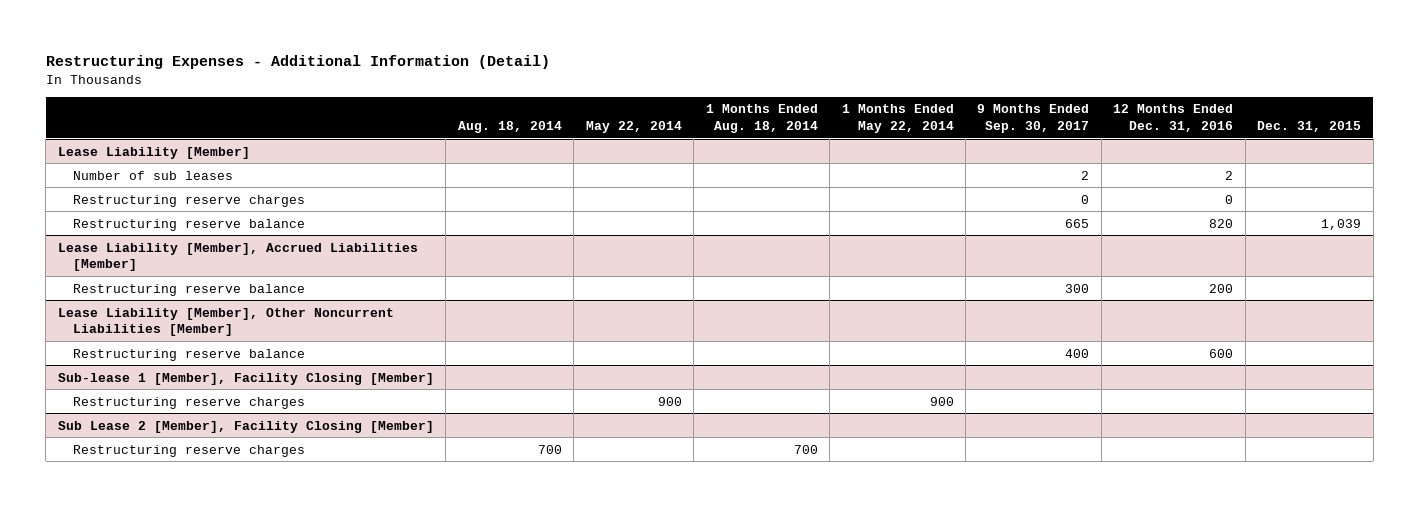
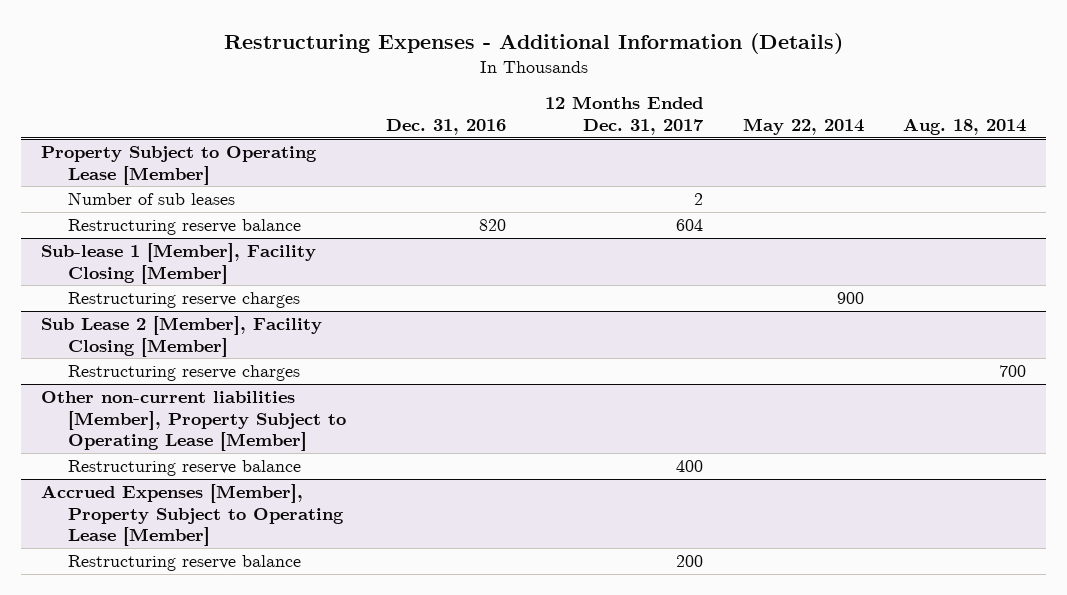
[45,55,550,70] Restructuring Expenses - Additional Information (Detail) -> [223,32,843,54] Restructuring Expenses - Additional Information (Details)
[705,104,818,133] 1 Months Ended Aug. 18, 2014 -> none
[841,104,954,133] 1 Months Ended May 22, 2014 -> none
[977,104,1090,133] 9 Months Ended Sep. 30, 2017 -> none
[1113,104,1234,132] 12 Months Ended Dec. 31, 2016 -> none
[1257,120,1362,132] Dec. 31, 2015 -> none
none -> [385,119,506,136] Dec. 31, 2016
none -> [545,96,705,136] 12 Months Ended Dec. 31, 2017
[57,146,250,159] Lease Liability [Member] -> [41,146,318,185] Property Subject to Operating Lease [Member]
[72,194,305,207] Restructuring reserve charges -> none
[57,242,418,271] Lease Liability [Member], Accrued Liabilities [Member] -> none
[72,283,305,296] Restructuring reserve balance -> none
[57,307,394,336] Lease Liability [Member], Other Noncurrent Liabilities [Member] -> none
[72,348,305,361] Restructuring reserve balance -> none
none -> [41,391,347,452] Other non-current liabilities [Member], Property Subject to Operating Lease [Member]
none -> [68,460,302,477] Restructuring reserve balance
none -> [41,484,345,547] Accrued Expenses [Member], Property Subject to Operating Lease [Member]
none -> [68,555,302,572] Restructuring reserve balance

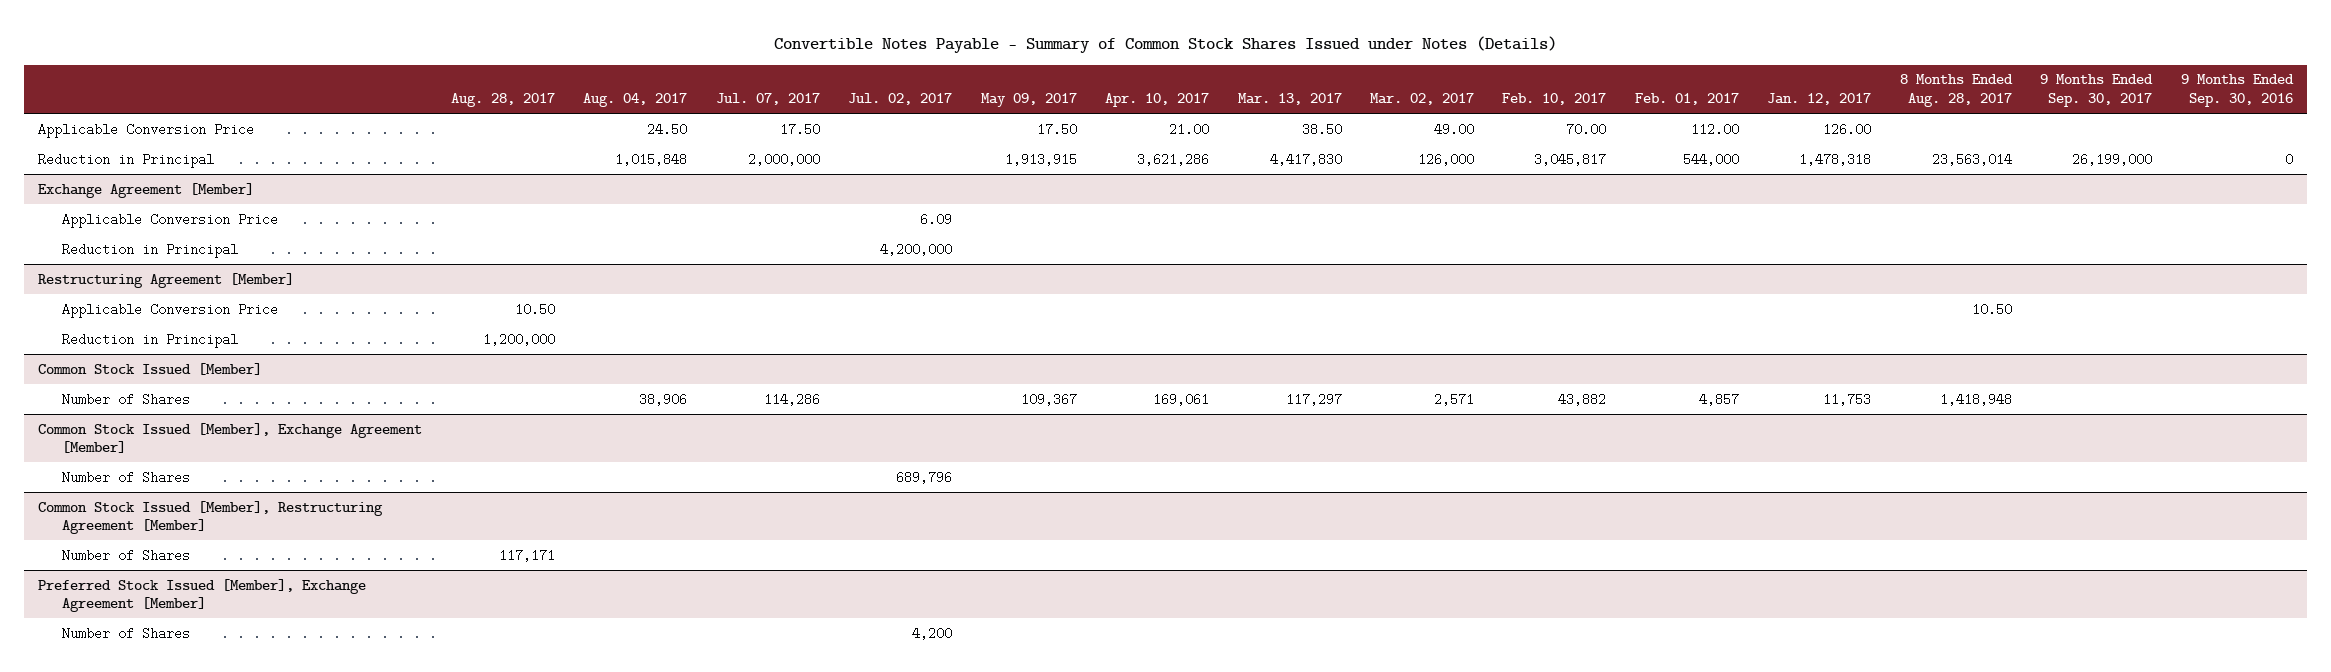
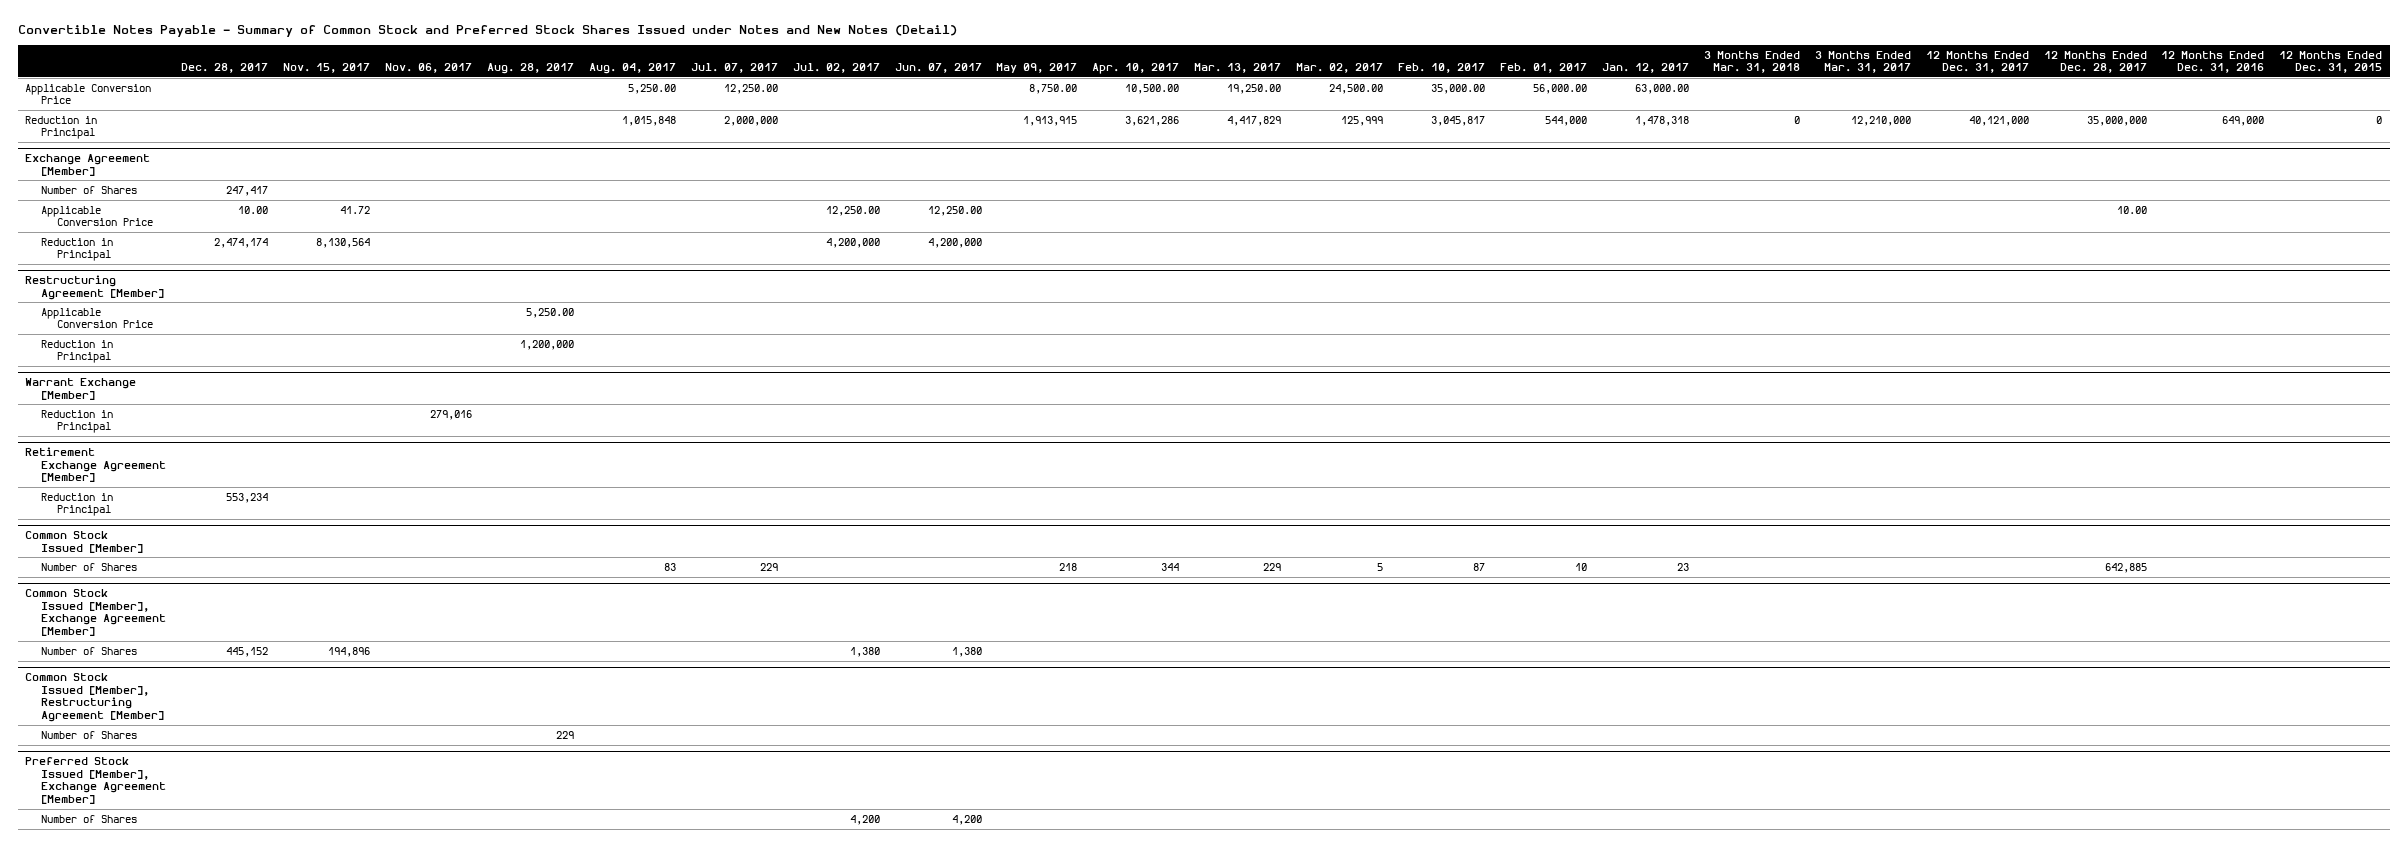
[773,35,1557,53] Convertible Notes Payable - Summary of Common Stock Shares Issued under Notes (Details) -> [17,25,957,38] Convertible Notes Payable - Summary of Common Stock and Preferred Stock Shares Issued under Notes and New Notes (Detail)
[1899,74,2013,107] 8 Months Ended Aug. 28, 2017 -> none
[2040,74,2154,107] 9 Months Ended Sep. 30, 2017 -> none
[2180,74,2294,107] 9 Months Ended Sep. 30, 2016 -> none
none -> [181,63,269,74] Dec. 28, 2017
none -> [283,63,371,74] Nov. 15, 2017
none -> [384,63,472,74] Nov. 06, 2017
none -> [894,63,982,74] Jun. 07, 2017
none -> [1703,50,1800,74] 3 Months Ended Mar. 31, 2018
none -> [1814,50,1911,74] 3 Months Ended Mar. 31, 2017
none -> [1925,50,2029,74] 12 Months Ended Dec. 31, 2017
none -> [2043,50,2147,74] 12 Months Ended Dec. 28, 2017
none -> [2161,50,2265,74] 12 Months Ended Dec. 31, 2016
none -> [2279,50,2383,74] 12 Months Ended Dec. 31, 2015
[647,122,688,136] 24.50 -> [627,83,676,94] 5,250.00
[779,122,820,136] 17.50 -> [723,83,778,94] 12,250.00
[1036,122,1077,136] 17.50 -> [1029,83,1078,94] 8,750.00
[1169,122,1210,136] 21.00 -> [1125,83,1180,94] 10,500.00
[1301,122,1342,136] 38.50 -> [1227,83,1282,94] 19,250.00
[1433,122,1474,136] 49.00 -> [1329,83,1384,94] 24,500.00
[1566,122,1607,136] 70.00 -> [1431,83,1486,94] 35,000.00
[1690,122,1739,136] 112.00 -> [1532,83,1587,94] 56,000.00
[1823,122,1872,136] 126.00 -> [1634,83,1689,94] 63,000.00
[1269,152,1342,166] 4,417,830 -> [1227,115,1282,126] 4,417,829
[1417,152,1474,166] 126,000 -> [1341,115,1384,126] 125,999
none -> [41,185,138,194] Number of Shares
[920,212,953,226] 6.09 -> [825,205,880,216] 12,250.00
[514,302,555,316] 10.50 -> [525,307,574,318] 5,250.00
none -> [25,378,137,400] Warrant Exchange [Member]
none -> [41,409,114,434] Reduction in Principal
none -> [25,447,167,483] Retirement Exchange Agreement [Member]
none -> [41,492,114,517] Reduction in Principal
[639,392,688,406] 38,906 -> [663,562,676,571] 83
[763,392,820,406] 114,286 -> [759,562,778,571] 229
[1020,392,1077,406] 109,367 -> [1059,562,1078,571] 218
[1153,392,1210,406] 169,061 -> [1161,562,1180,571] 344
[1285,392,1342,406] 117,297 -> [1263,562,1282,571] 229
[1433,392,1474,406] 2,571 -> [1377,562,1384,571] 5
[1558,392,1607,406] 43,882 -> [1473,562,1486,571] 87
[1698,392,1739,406] 4,857 -> [1574,562,1587,571] 10
[1823,392,1872,406] 11,753 -> [1676,562,1689,571] 23
[896,470,953,484] 689,796 -> [849,646,880,657] 1,380
[498,548,555,562] 117,171 -> [555,730,574,739] 229

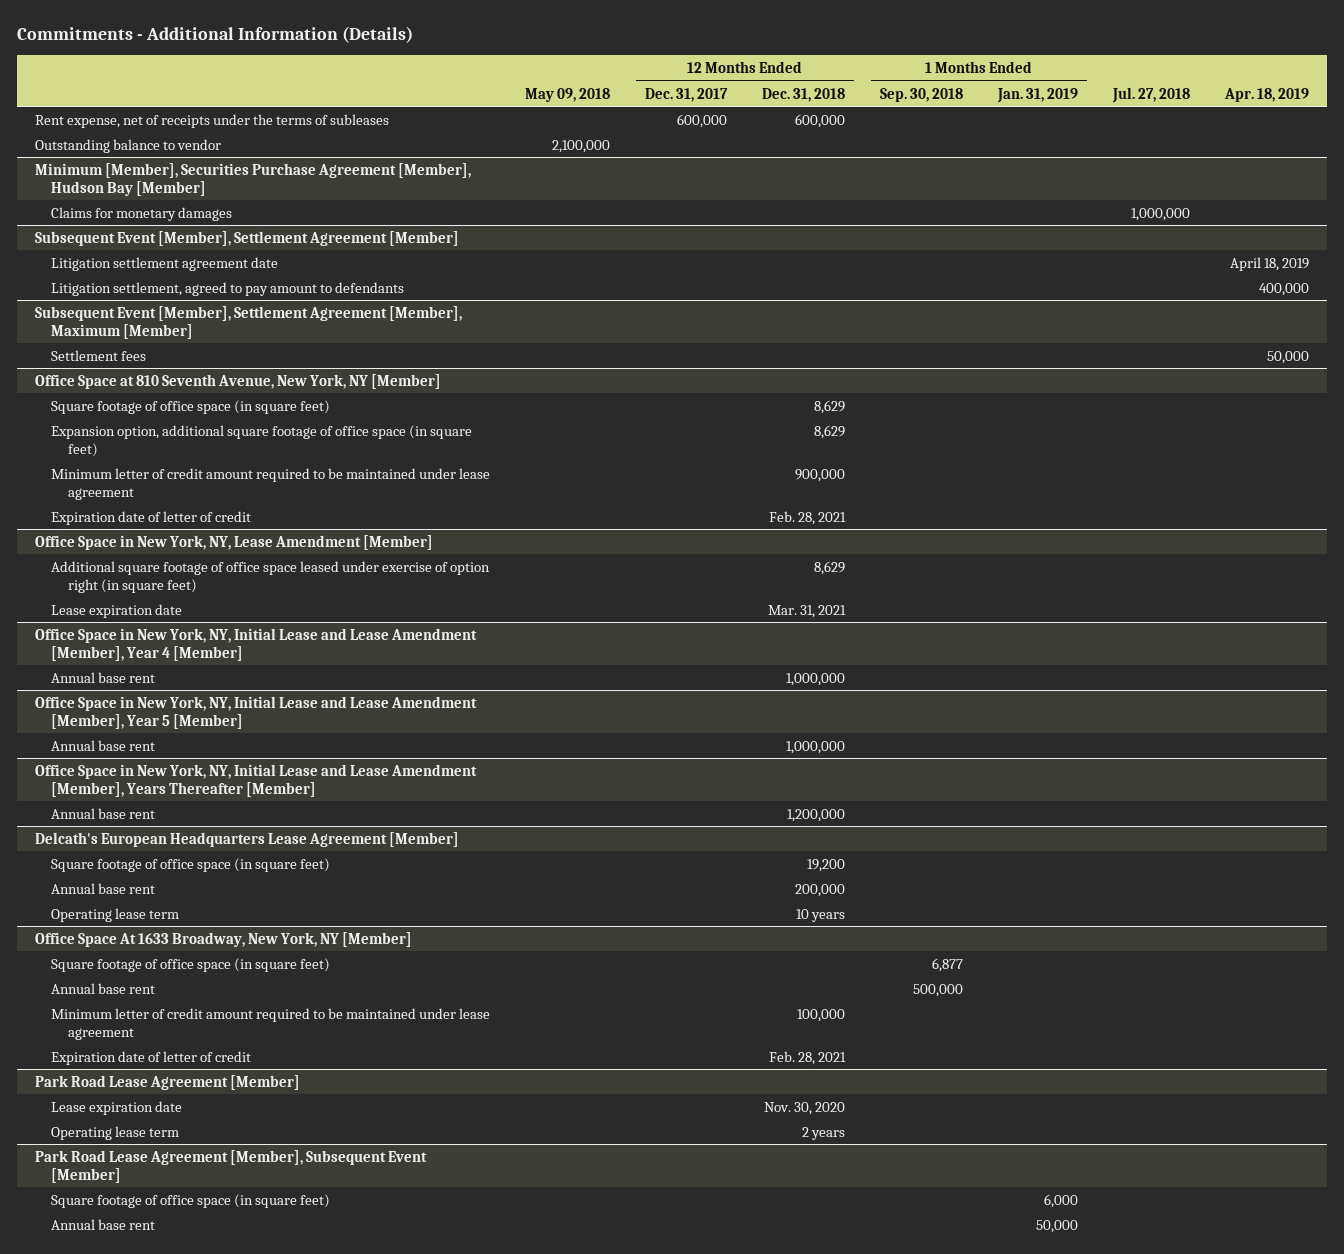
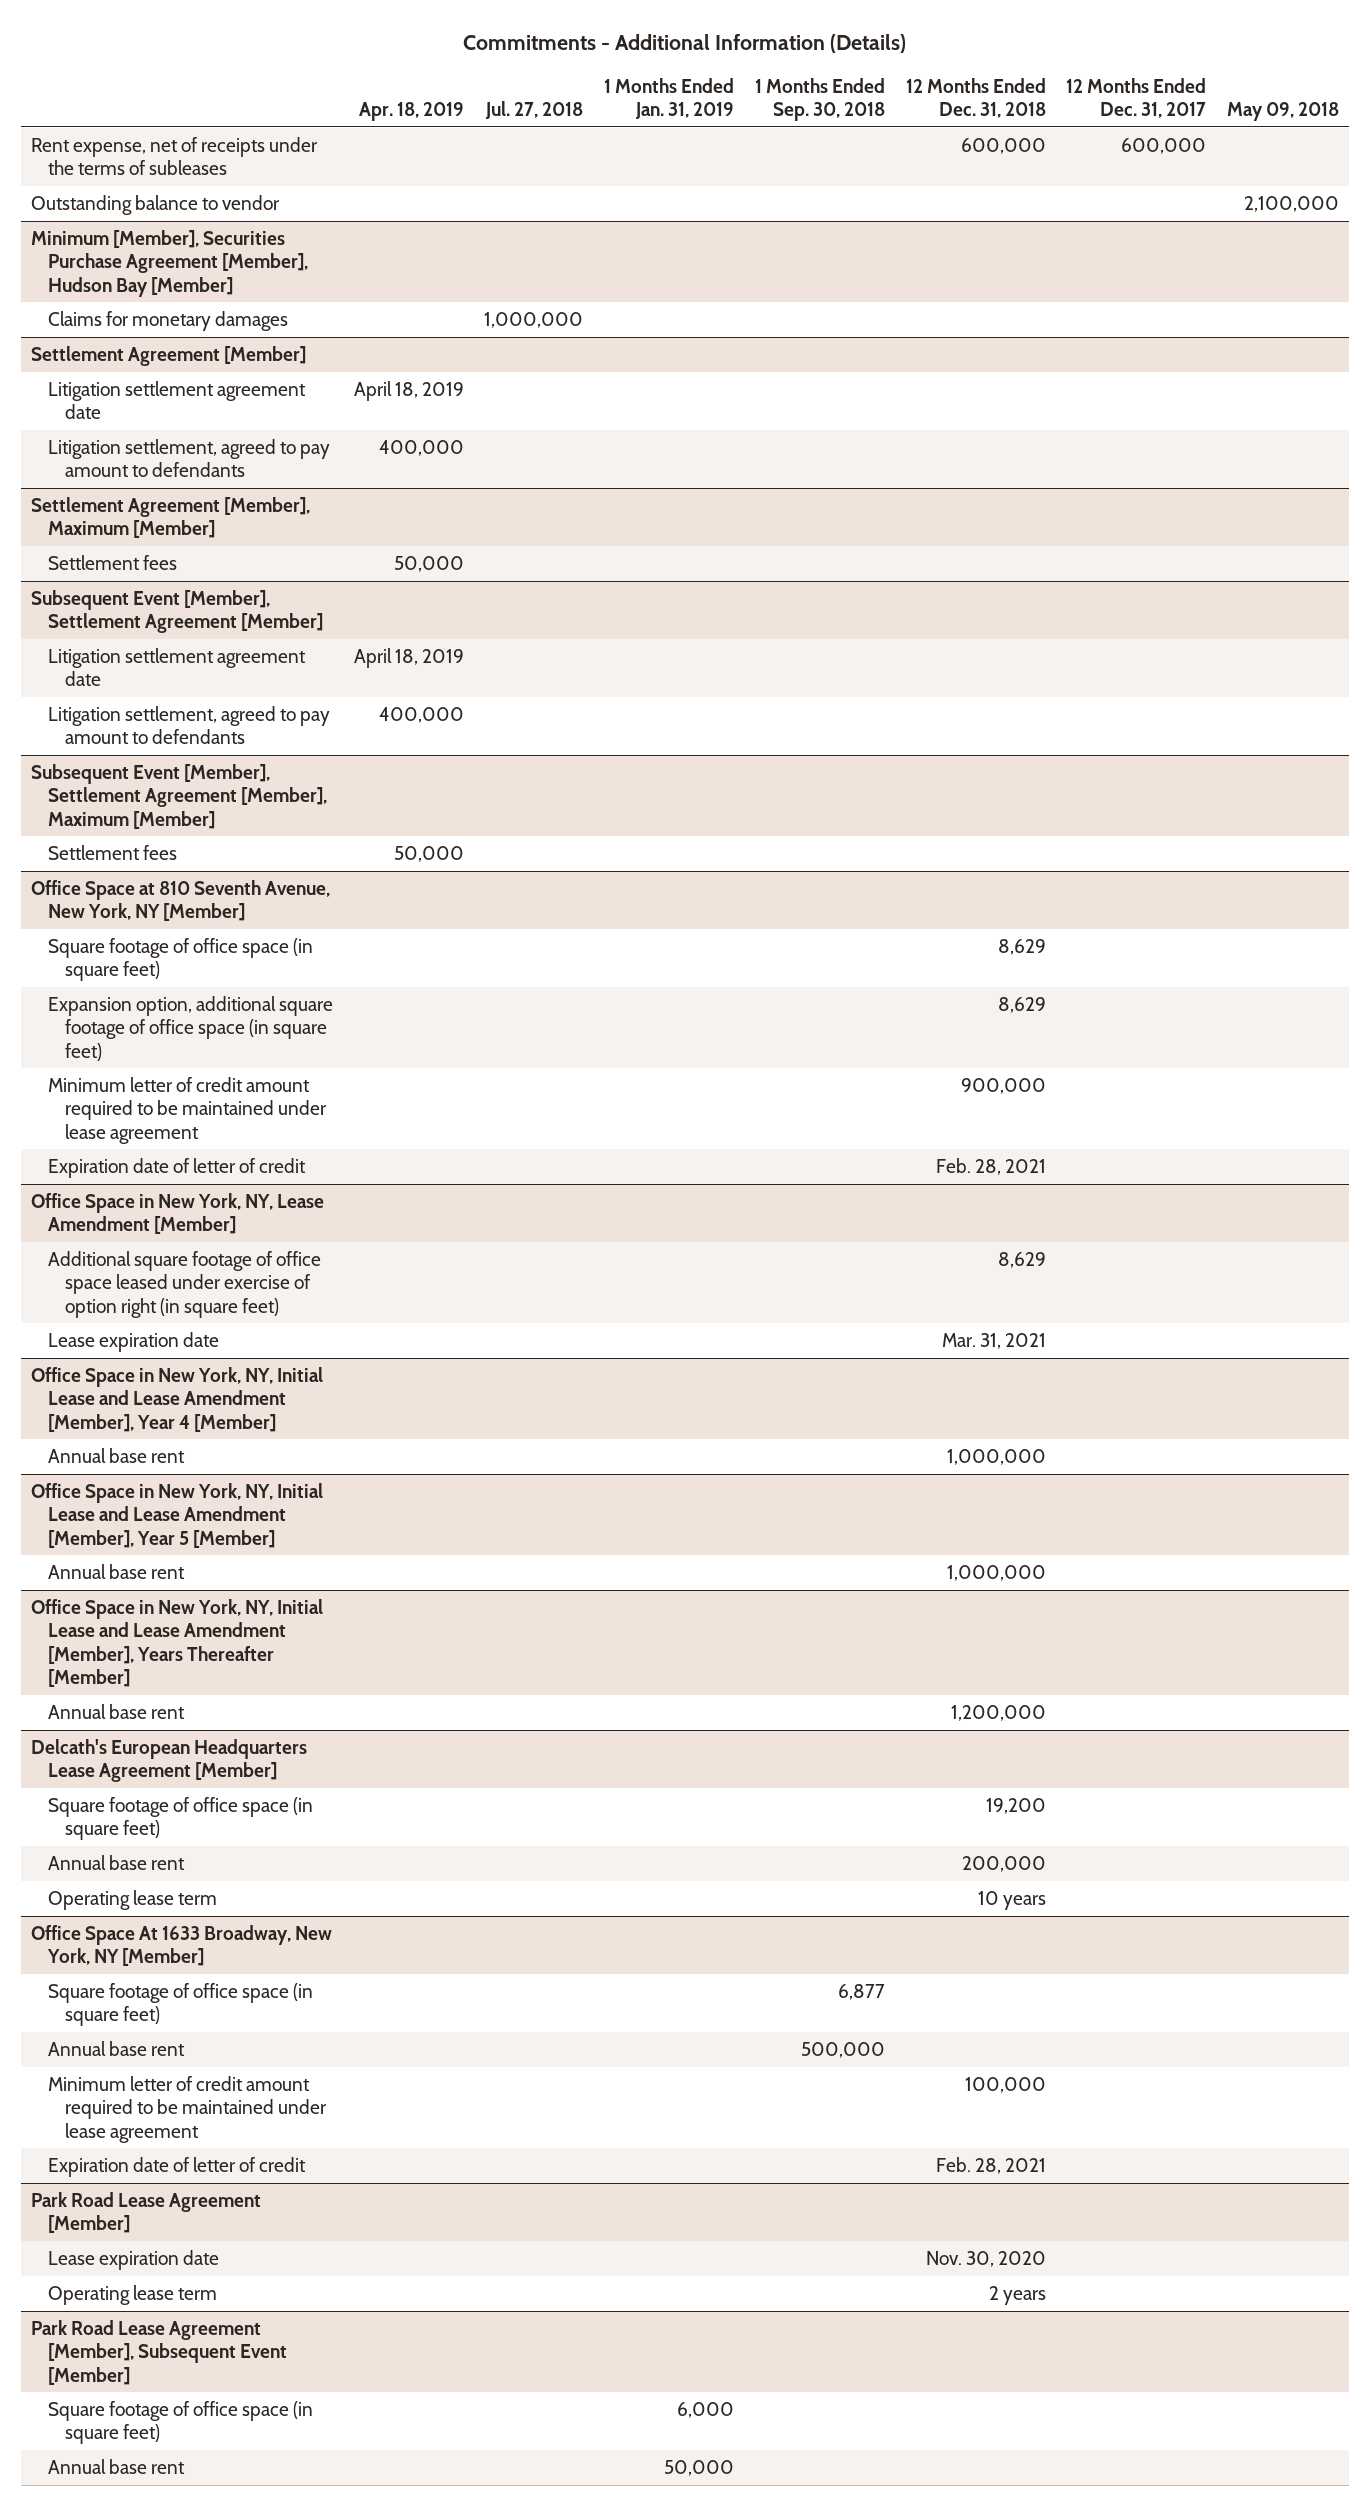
none -> [30,346,306,367] Settlement Agreement [Member]
none -> [47,381,306,420] Litigation settlement agreement date
none -> [47,439,330,478] Litigation settlement, agreed to pay amount to defendants
none -> [30,497,310,539] Settlement Agreement [Member], Maximum [Member]
none -> [47,555,177,571] Settlement fees

